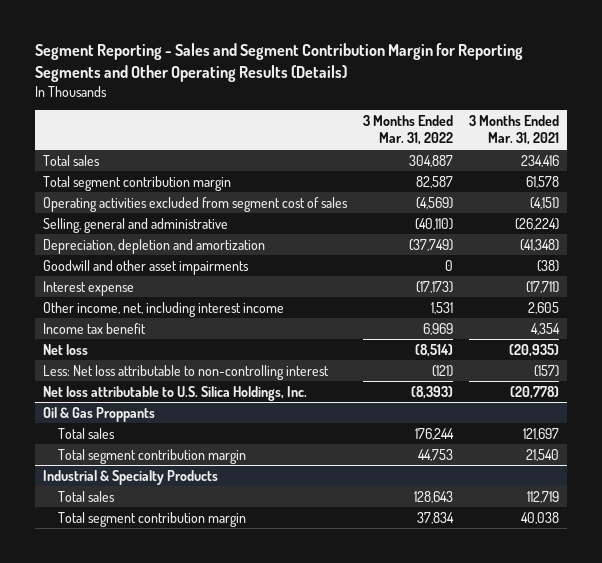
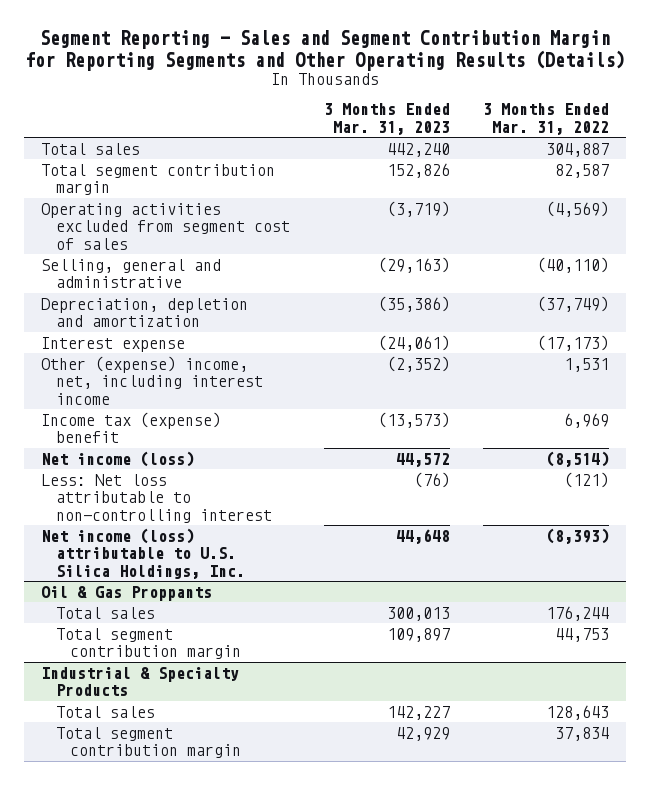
[468,114,559,146] 3 Months Ended Mar. 31, 2021 -> none
none -> [323,103,450,135] 3 Months Ended Mar. 31, 2023
[42,259,249,275] Goodwill and other asset impairments -> none
[42,301,284,317] Other income, net, including interest income -> [41,355,263,405] Other (expense) income, net, including interest income
[42,322,146,334] Income tax benefit -> [41,411,222,444] Income tax (expense) benefit
[42,343,88,355] Net loss -> [41,450,195,467] Net income (loss)
[42,385,307,401] Net loss attributable to U.S. Silica Holdings, Inc. -> [41,527,245,579] Net income (loss) attributable to U.S. Silica Holdings, Inc.

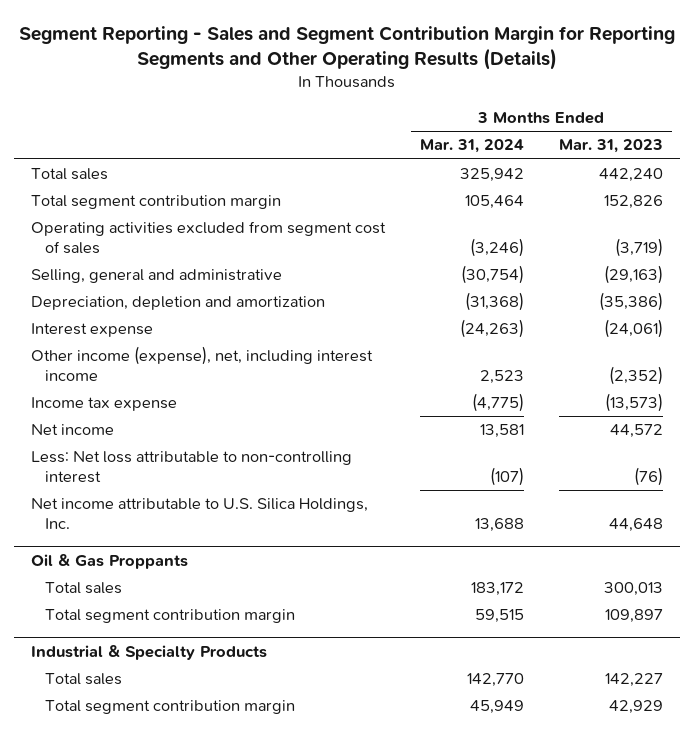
[483,103,610,135] 3 Months Ended Mar. 31, 2022 -> none
none -> [420,139,525,154] Mar. 31, 2024
[41,355,263,405] Other (expense) income, net, including interest income -> [31,346,374,381] Other income (expense), net, including interest income
[41,411,222,444] Income tax (expense) benefit -> [31,397,178,412] Income tax expense
[41,450,195,467] Net income (loss) -> [31,424,115,436] Net income
[41,527,245,579] Net income (loss) attributable to U.S. Silica Holdings, Inc. -> [31,498,369,529] Net income attributable to U.S. Silica Holdings, Inc.

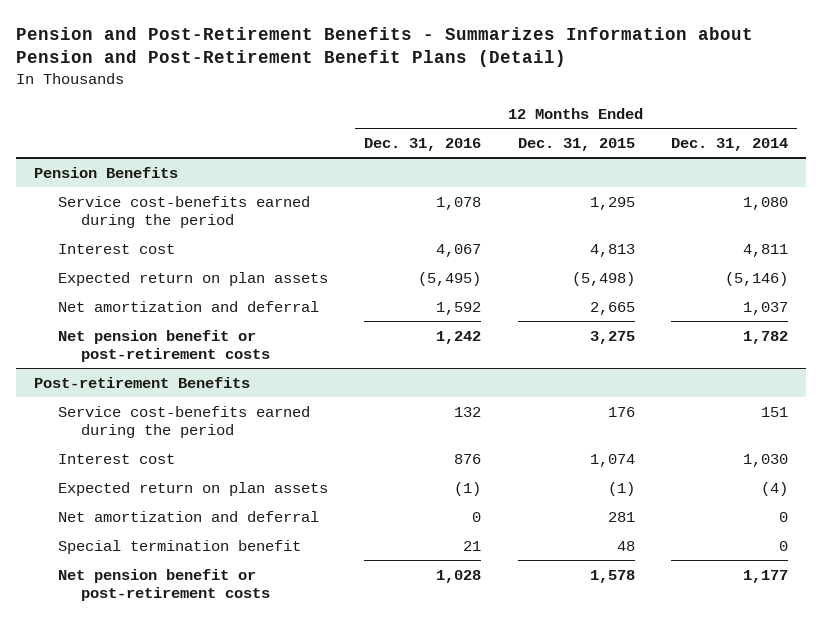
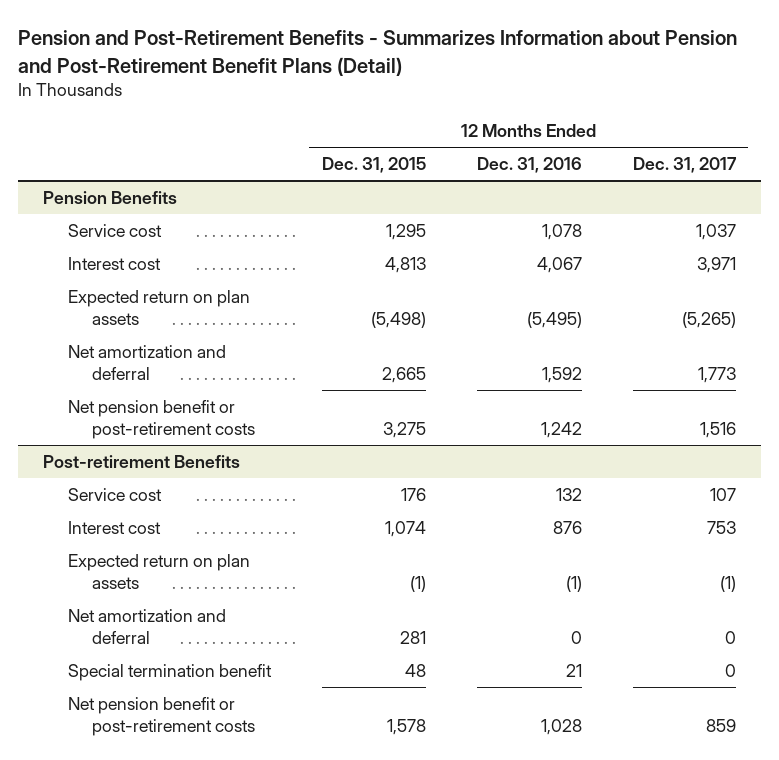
[671,137,789,151] Dec. 31, 2014 -> none
none -> [632,157,737,174] Dec. 31, 2017
[57,195,310,228] Service cost-benefits earned during the period -> [67,224,162,238] Service cost
[57,405,310,438] Service cost-benefits earned during the period -> [67,488,162,502] Service cost

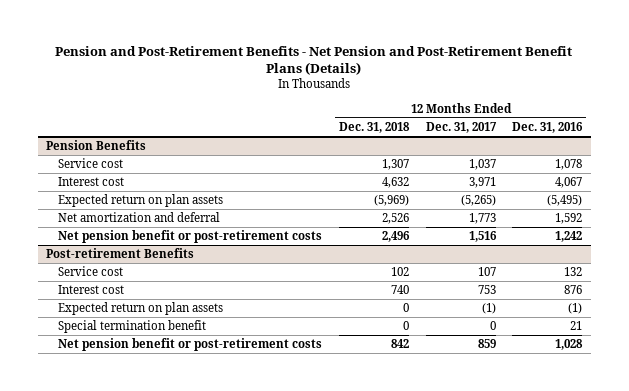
[18,30,738,76] Pension and Post-Retirement Benefits - Summarizes Information about Pension and Post-Retirement Benefit Plans (Detail) -> [55,45,573,76] Pension and Post-Retirement Benefits - Net Pension and Post-Retirement Benefit Plans (Details)
[321,157,426,174] Dec. 31, 2015 -> none
none -> [338,122,410,134] Dec. 31, 2018
[67,609,226,644] Net amortization and deferral -> none

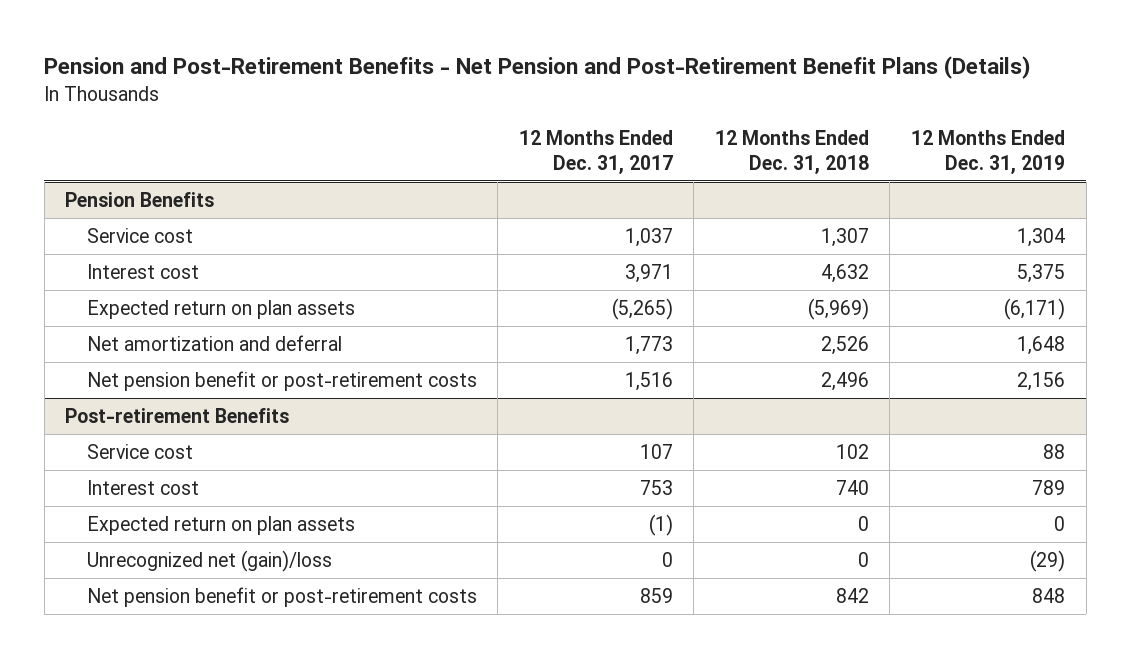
[512,122,584,134] Dec. 31, 2016 -> none
none -> [910,130,1065,174] 12 Months Ended Dec. 31, 2019
[58,320,207,334] Special termination benefit -> none
none -> [86,550,332,573] Unrecognized net (gain)/loss

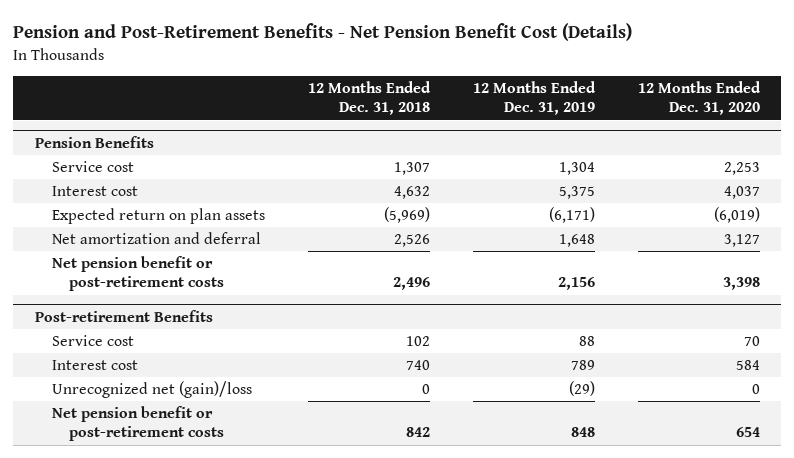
[44,56,1032,80] Pension and Post-Retirement Benefits - Net Pension and Post-Retirement Benefit Plans (Details) -> [13,23,633,42] Pension and Post-Retirement Benefits - Net Pension Benefit Cost (Details)
[518,130,673,174] 12 Months Ended Dec. 31, 2017 -> none
none -> [637,81,761,116] 12 Months Ended Dec. 31, 2020
[86,516,355,536] Expected return on plan assets -> none

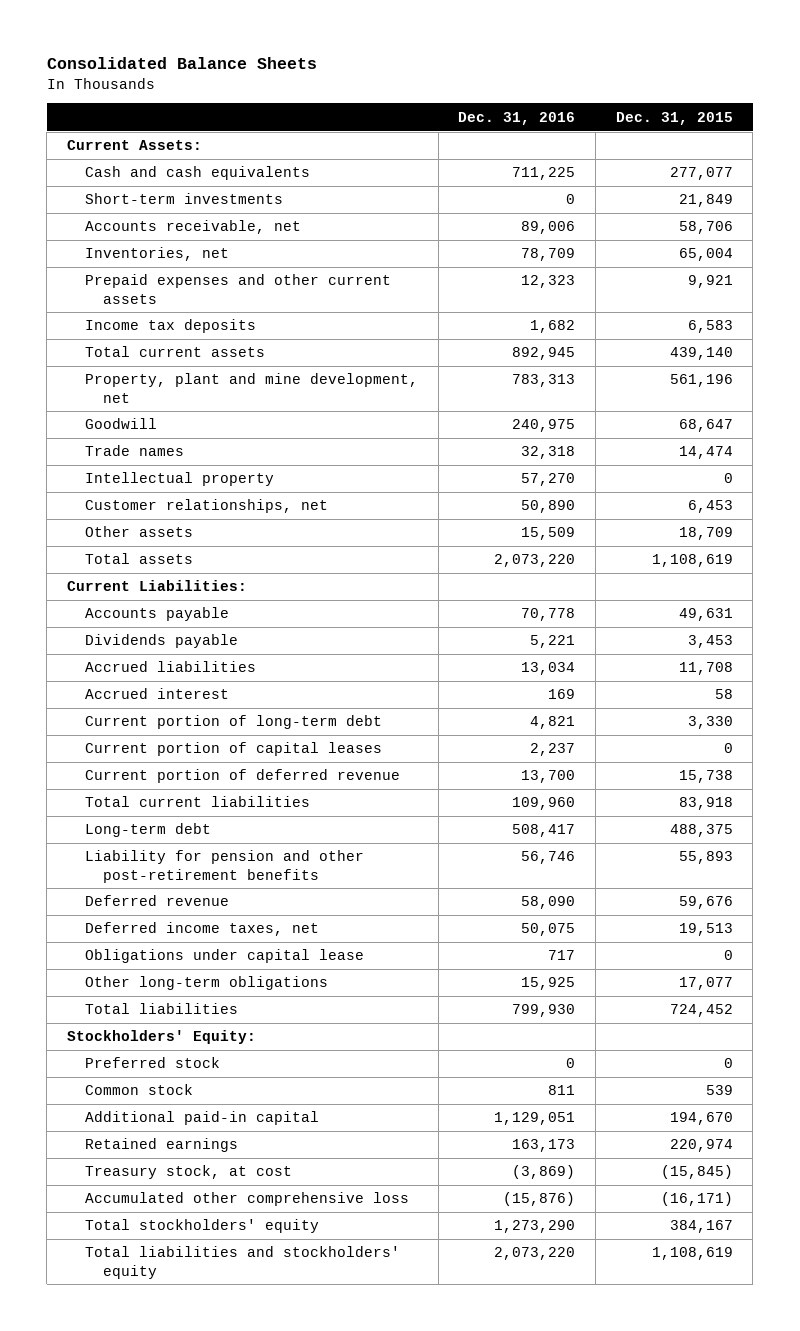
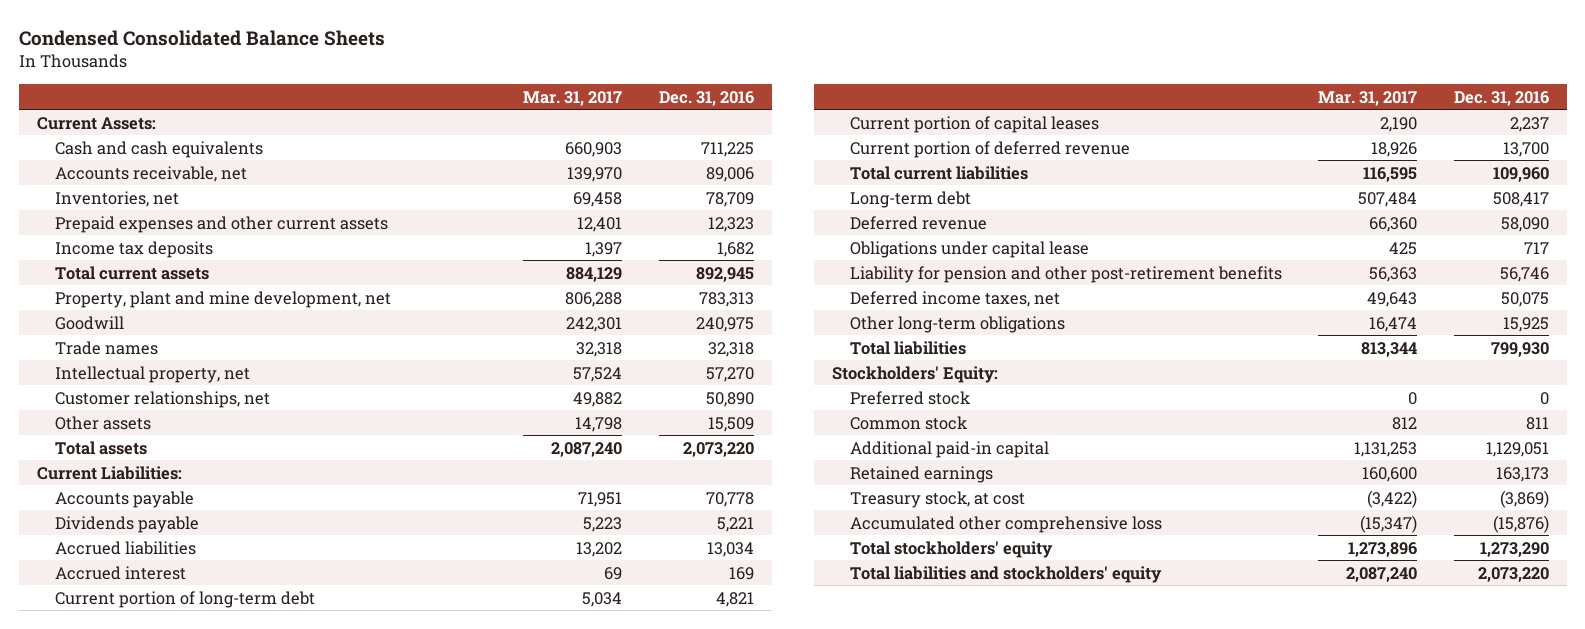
[46,57,317,70] Consolidated Balance Sheets -> [18,29,385,46] Condensed Consolidated Balance Sheets
[615,111,733,125] Dec. 31, 2015 -> none
none -> [523,90,623,106] Mar. 31, 2017
[85,193,284,205] Short-term investments -> none
[85,472,275,487] Intellectual property -> [55,365,251,383] Intellectual property, net
[85,850,365,883] Liability for pension and other post-retirement benefits -> [850,265,1283,283] Liability for pension and other post-retirement benefits
[85,922,320,937] Deferred income taxes, net -> [850,290,1061,307] Deferred income taxes, net

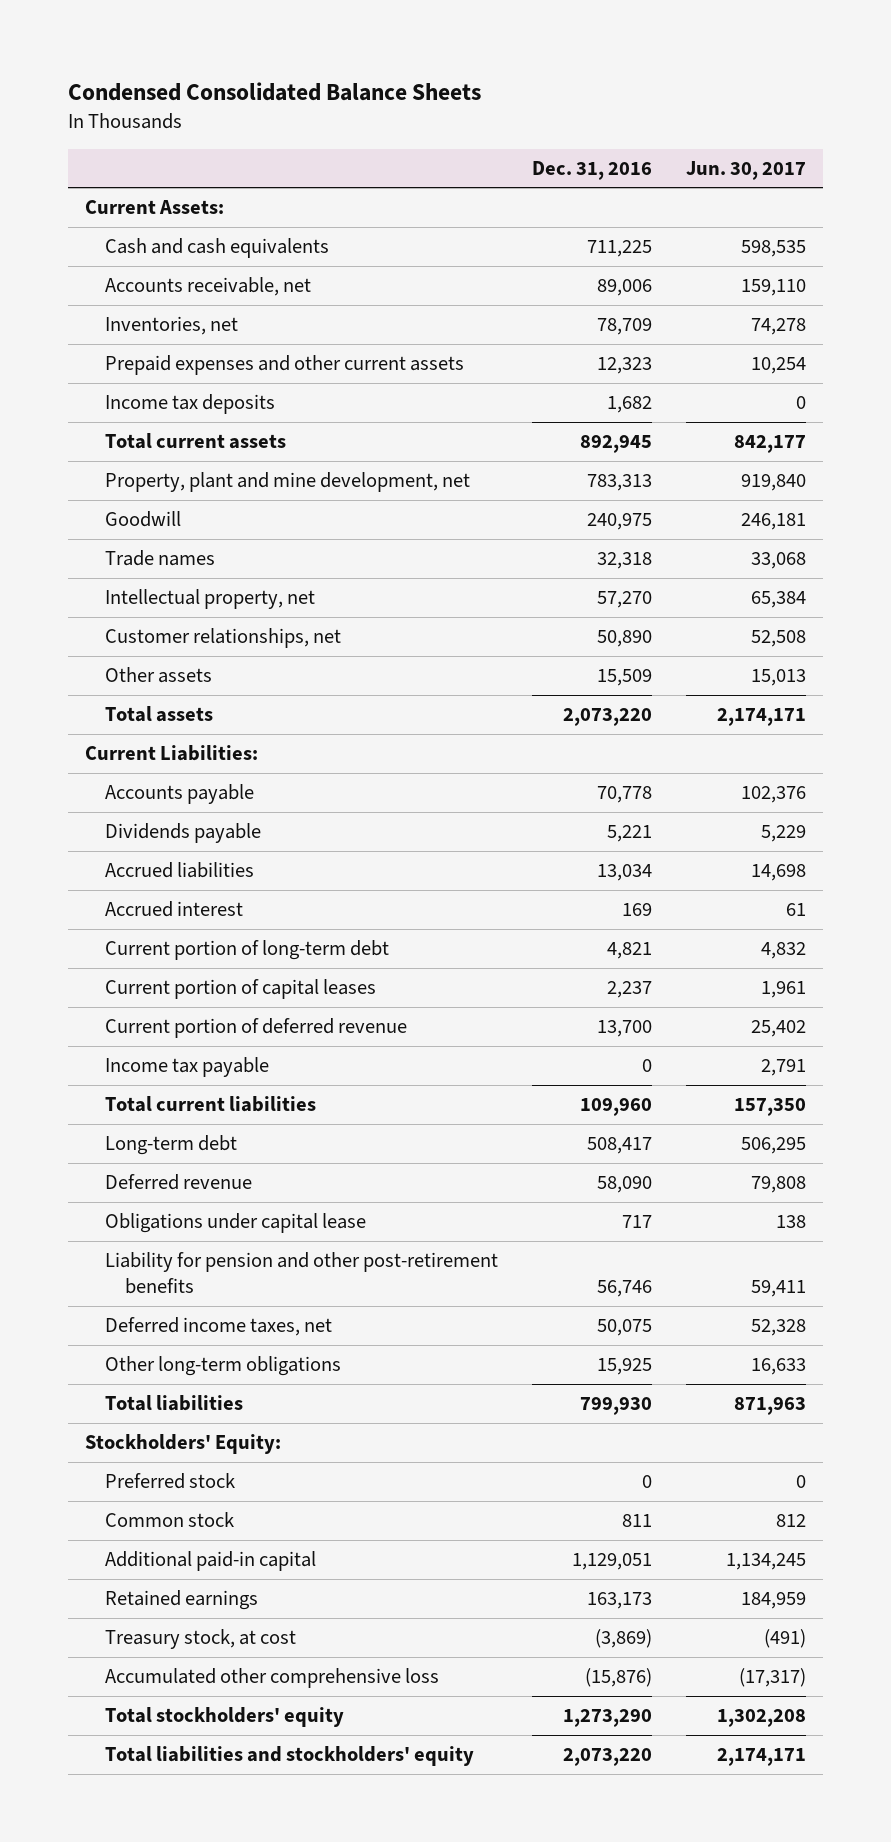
[523,90,623,106] Mar. 31, 2017 -> none
none -> [686,160,807,180] Jun. 30, 2017
none -> [105,1057,270,1078] Income tax payable

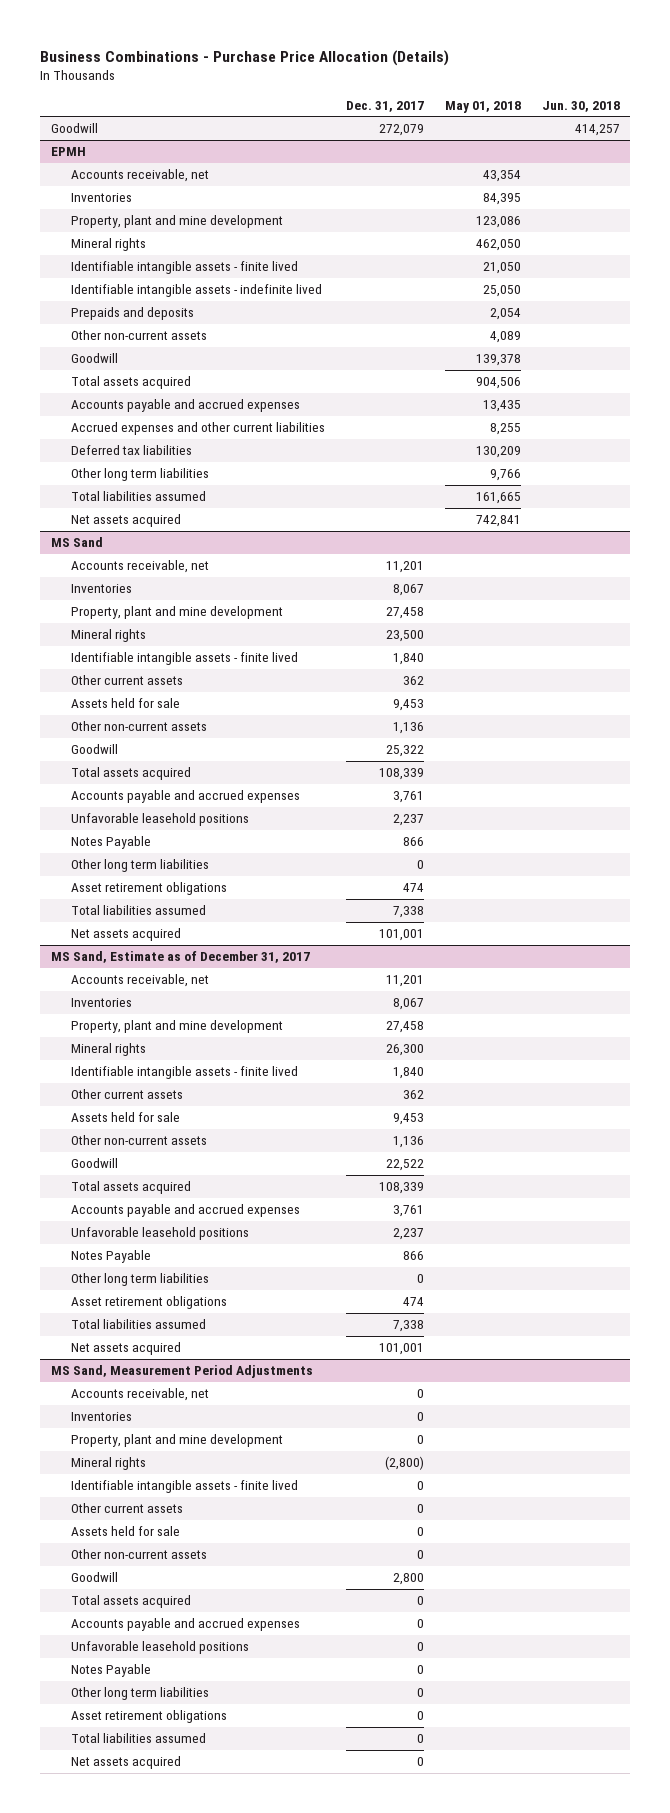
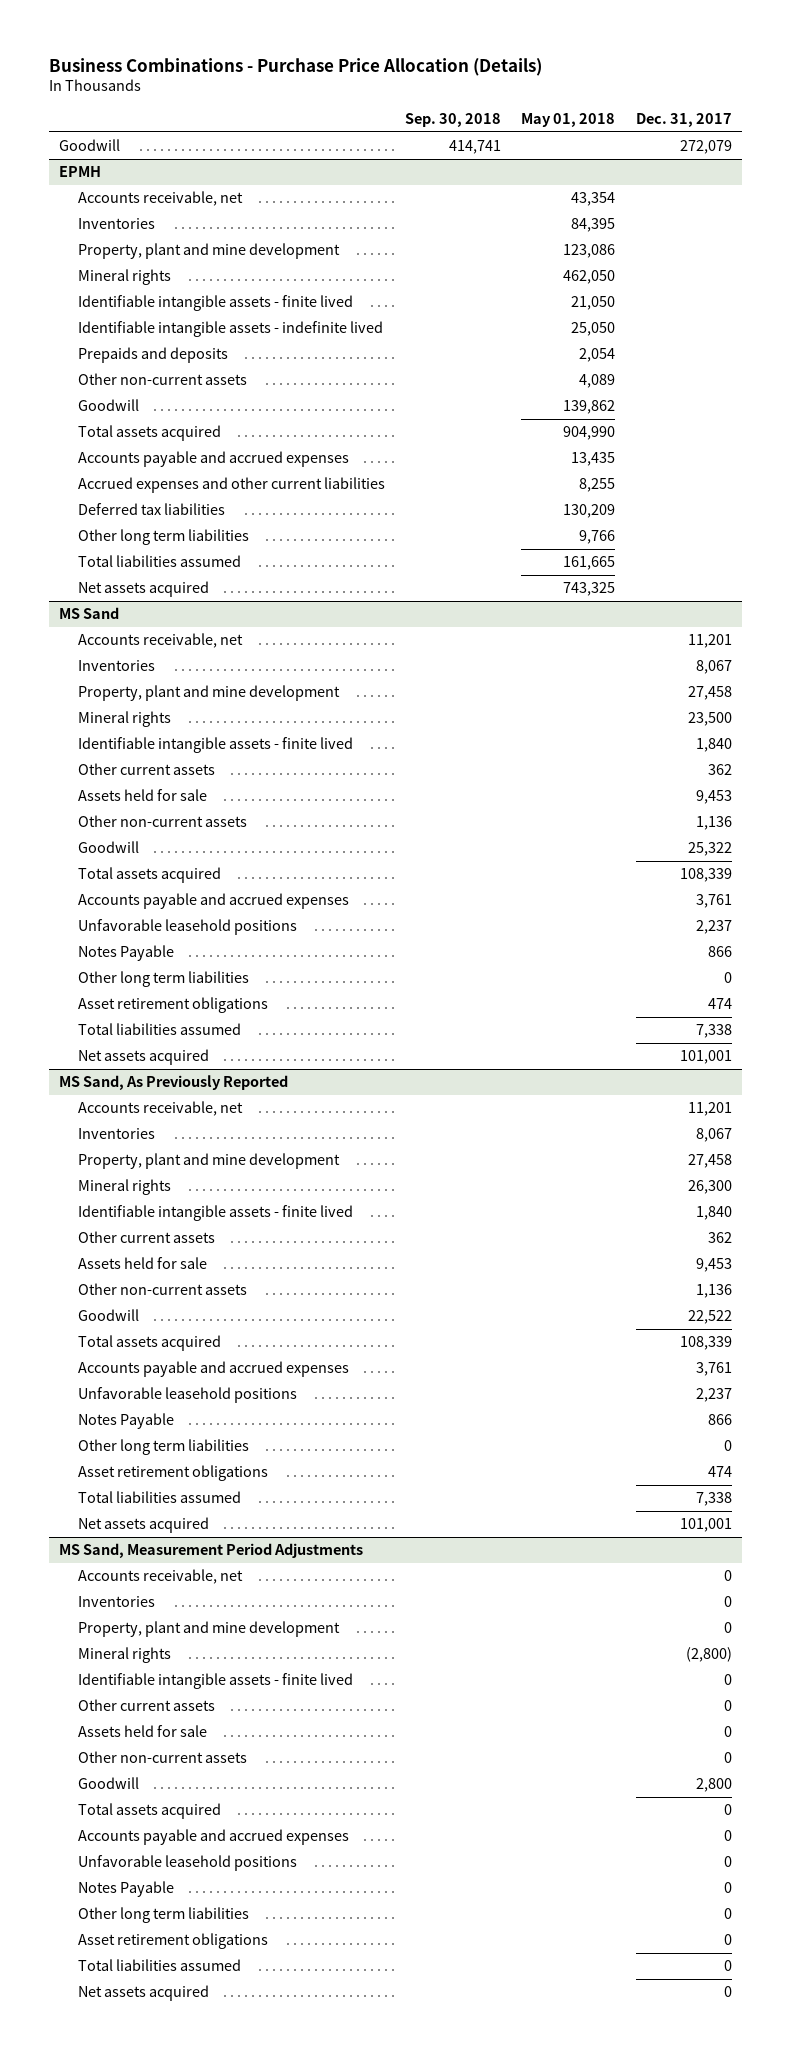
[541,100,620,112] Jun. 30, 2018 -> none
none -> [405,113,502,128] Sep. 30, 2018
[475,354,521,367] 139,378 -> [563,400,616,415] 139,862
[475,377,521,390] 904,506 -> [563,426,616,441] 904,990
[475,515,521,528] 742,841 -> [563,582,616,597] 743,325
[50,951,310,964] MS Sand, Estimate as of December 31, 2017 -> none
none -> [58,1075,288,1091] MS Sand, As Previously Reported

